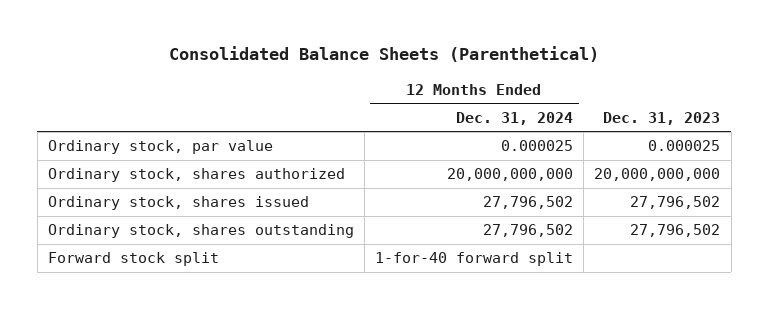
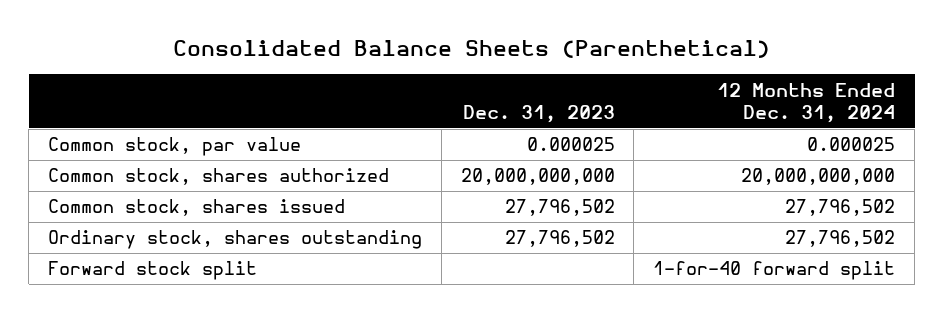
[48,140,274,155] Ordinary stock, par value -> [47,137,301,157] Common stock, par value
[48,168,346,183] Ordinary stock, shares authorized -> [47,168,389,186] Common stock, shares authorized
[48,196,310,211] Ordinary stock, shares issued -> [47,199,345,217] Common stock, shares issued

